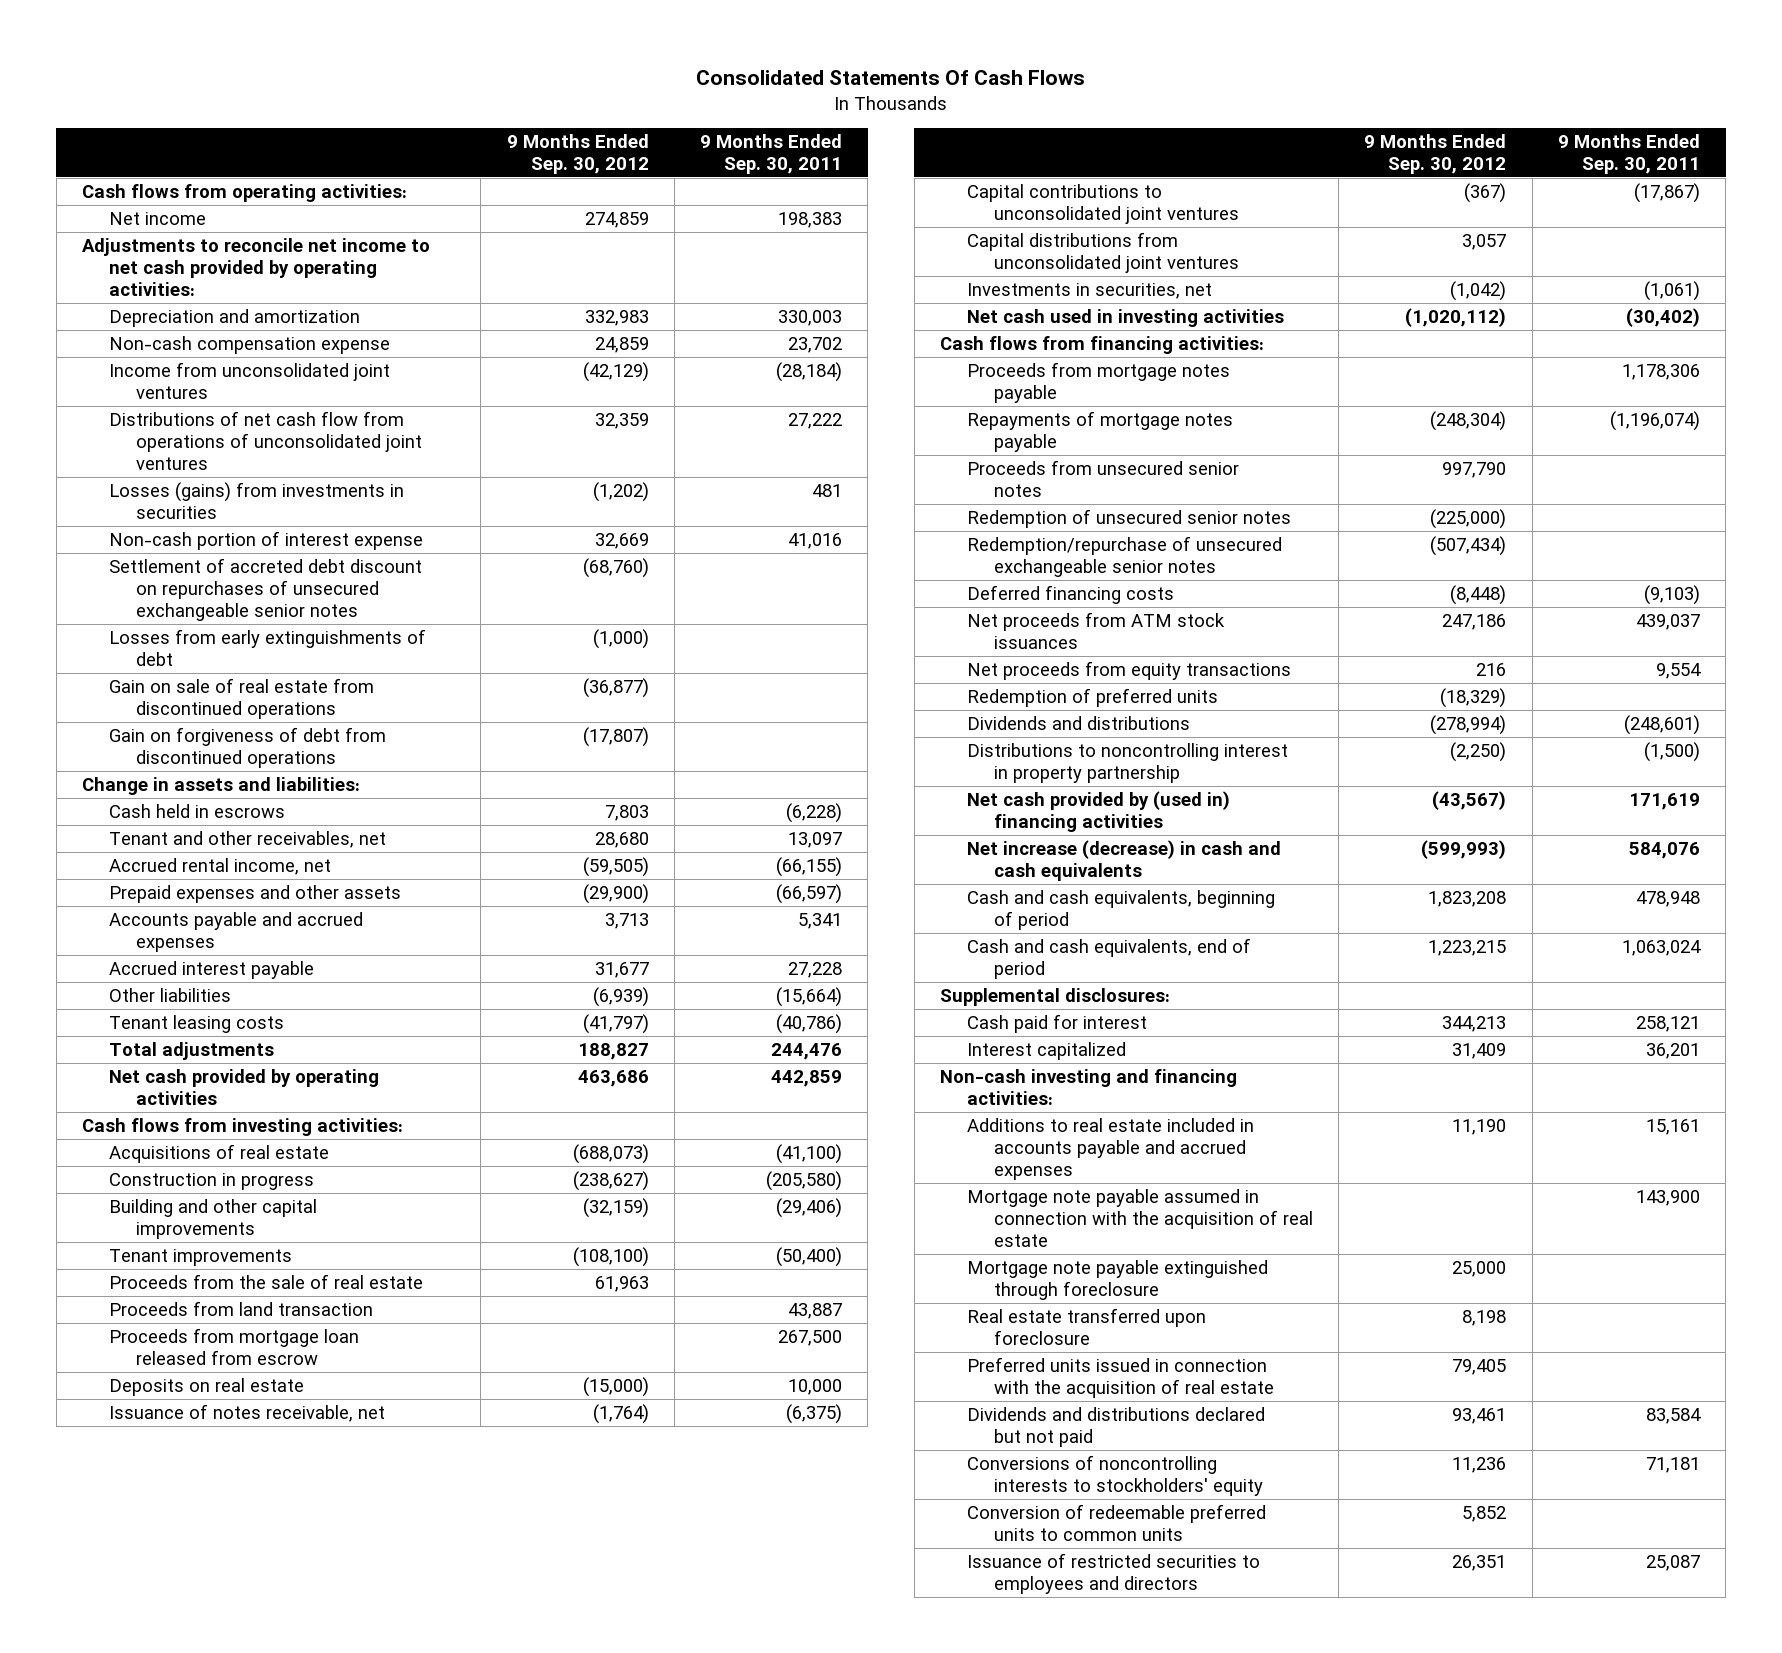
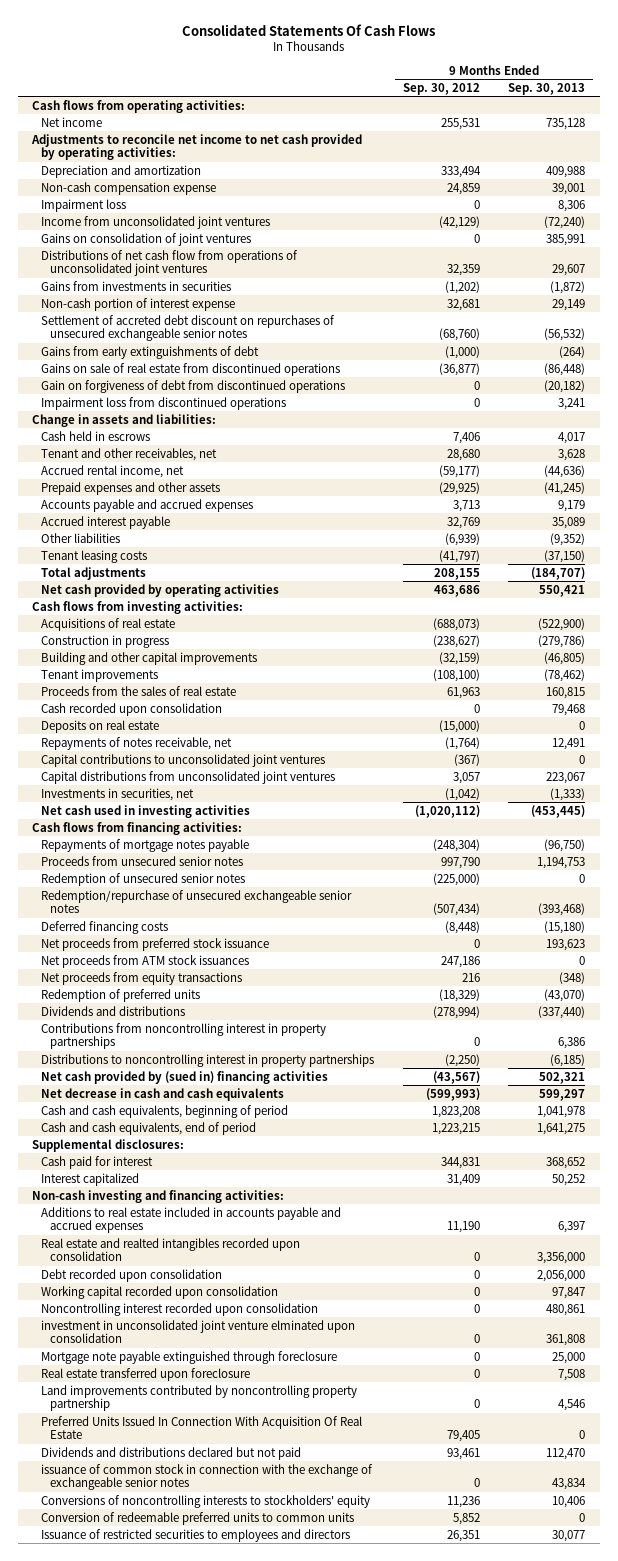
[700,134,843,175] 9 Months Ended Sep. 30, 2011 -> none
none -> [508,83,586,96] Sep. 30, 2013
[584,211,649,228] 274,859 -> [440,117,480,130] 255,531
[584,309,649,326] 332,983 -> [440,165,481,178] 333,494
none -> [40,198,126,212] Impairment loss
none -> [40,232,251,246] Gains on consolidation of joint ventures
[109,481,405,519] Losses (gains) from investments in securities -> [40,280,231,291] Gains from investments in securities
[594,532,649,549] 32,669 -> [446,298,480,311] 32,681
[109,628,427,666] Losses from early extinguishments of debt -> [40,345,259,359] Gains from early extinguishments of debt
[109,677,375,719] Gain on sale of real estate from discontinued operations -> [40,362,340,376] Gains on sale of real estate from discontinued operations
[582,726,649,747] (17,807) -> [473,380,480,390] 0
none -> [40,396,286,410] Impairment loss from discontinued operations
[604,804,649,821] 7,803 -> [452,431,480,444] 7,406
[582,856,649,877] (59,505) -> [438,464,480,478] (59,177)
[582,883,649,904] (29,900) -> [438,481,480,495] (29,925)
[594,961,649,978] 31,677 -> [446,516,480,529] 32,769
[577,1042,649,1060] 188,827 -> [433,567,480,580] 208,155
[109,1300,374,1316] Proceeds from land transaction -> none
[109,1327,360,1365] Proceeds from mortgage loan released from escrow -> none
[109,1273,424,1289] Proceeds from the sale of real estate -> [40,685,236,696] Proceeds from the sales of real estate
none -> [40,702,222,716] Cash recorded upon consolidation
[109,1403,386,1422] Issuance of notes receivable, net -> [40,736,232,750] Repayments of notes receivable, net
[966,361,1230,403] Proceeds from mortgage notes payable -> none
none -> [40,937,269,951] Net proceeds from preferred stock issuance
none -> [40,1022,326,1050] Contributions from noncontrolling interest in property partnerships
[966,742,1288,783] Distributions to noncontrolling interest in property partnership -> [40,1053,374,1067] Distributions to noncontrolling interest in property partnerships
[966,790,1230,832] Net cash provided by (used in) financing activities -> [40,1070,328,1084] Net cash provided by (sued in) financing activities
[966,839,1281,881] Net increase (decrease) in cash and cash equivalents -> [40,1087,284,1101] Net decrease in cash and cash equivalents
[1442,1015,1507,1032] 344,213 -> [440,1156,480,1169] 344,831
[966,1188,1313,1247] Mortgage note payable assumed in connection with the acquisition of real estate -> none
none -> [40,1237,300,1262] Real estate and realted intangibles recorded upon consolidation
none -> [40,1268,222,1282] Debt recorded upon consolidation
none -> [40,1285,278,1299] Working capital recorded upon consolidation
none -> [40,1302,318,1316] Noncontrolling interest recorded upon consolidation
none -> [40,1319,355,1344] investment in unconsolidated joint venture elminated upon consolidation
[1452,1260,1507,1277] 25,000 -> [473,1351,480,1361] 0
[1462,1309,1507,1326] 8,198 -> [473,1368,480,1378] 0
none -> [40,1384,357,1412] Land improvements contributed by noncontrolling property partnership
[966,1356,1274,1398] Preferred units issued in connection with the acquisition of real estate -> [40,1415,362,1440] Preferred Units Issued In Connection With Acquisition Of Real Estate
none -> [40,1463,373,1491] issuance of common stock in connection with the exchange of exchangeable senior notes

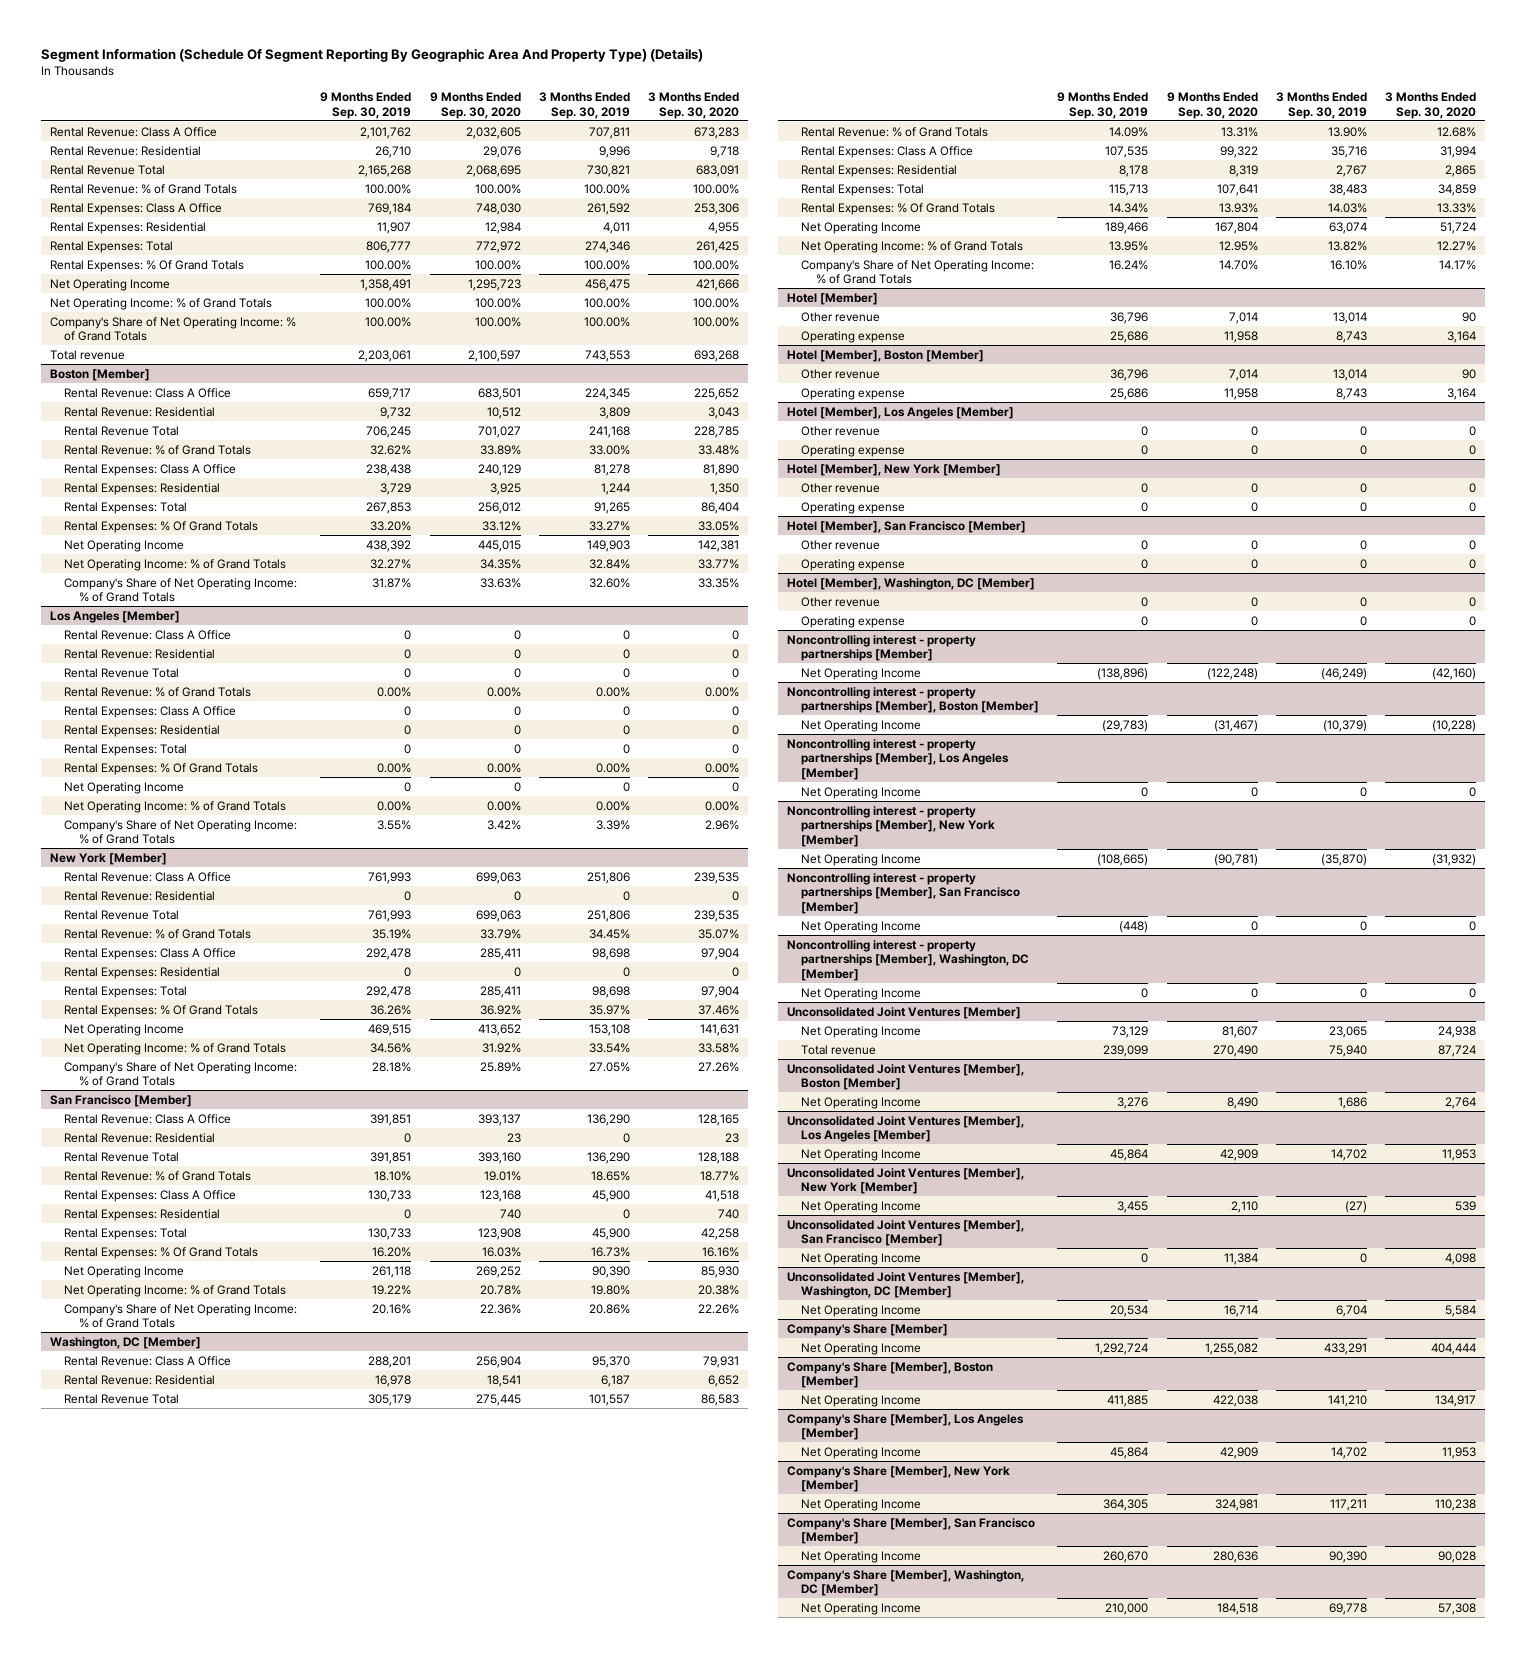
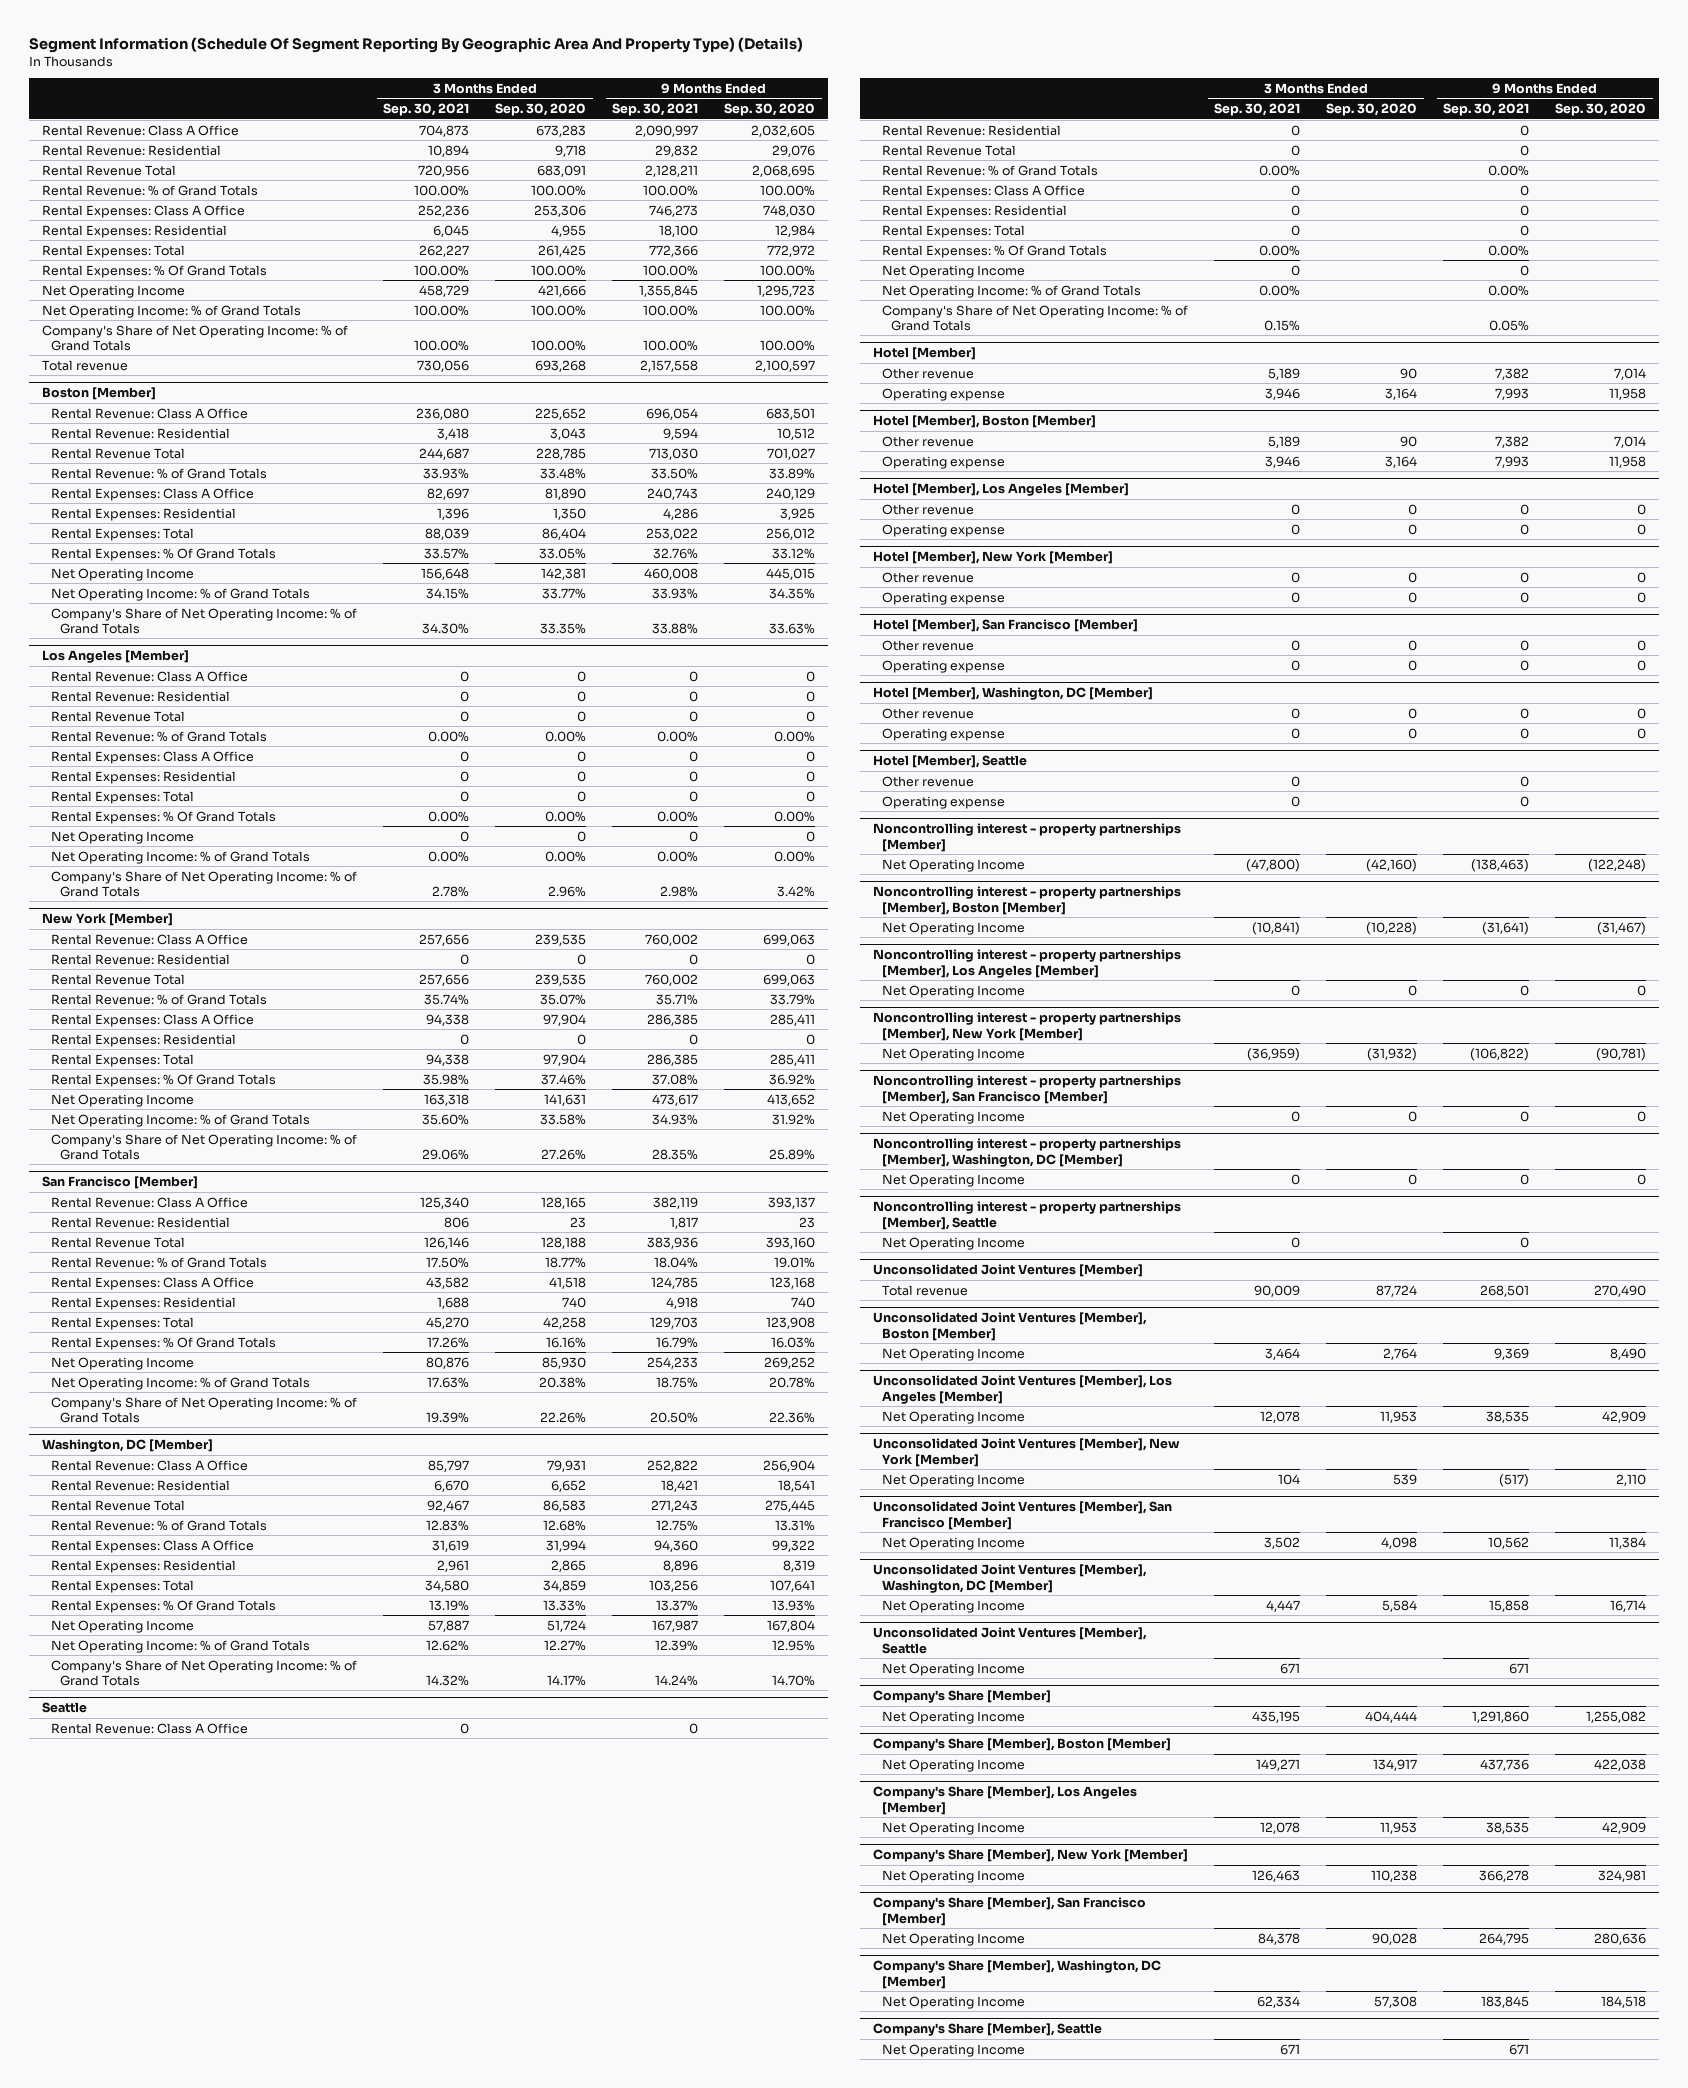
[320,91,412,119] 9 Months Ended Sep. 30, 2019 -> none
[538,91,630,119] 3 Months Ended Sep. 30, 2019 -> none
none -> [383,103,470,117] Sep. 30, 2021
none -> [612,103,699,117] Sep. 30, 2021
none -> [42,1702,88,1714] Seattle
none -> [51,1722,249,1734] Rental Revenue: Class A Office
none -> [882,124,1062,136] Rental Revenue: Residential
none -> [882,144,1017,156] Rental Revenue Total
none -> [882,164,1099,176] Rental Revenue: % of Grand Totals
none -> [882,184,1086,198] Rental Expenses: Class A Office
none -> [882,204,1068,218] Rental Expenses: Residential
none -> [882,224,1026,238] Rental Expenses: Total
none -> [882,244,1108,258] Rental Expenses: % Of Grand Totals
none -> [882,264,1026,278] Net Operating Income
none -> [882,284,1142,298] Net Operating Income: % of Grand Totals
none -> [882,304,1189,331] Company's Share of Net Operating Income: % of Grand Totals
none -> [873,755,1028,769] Hotel [Member], Seattle
none -> [882,775,975,787] Other revenue
none -> [882,795,1006,809] Operating expense
none -> [873,1201,1182,1230] Noncontrolling interest - property partnerships [Member], Seattle
none -> [882,1236,1026,1250] Net Operating Income
[801,1025,922,1038] Net Operating Income -> none
none -> [873,1627,1148,1654] Unconsolidated Joint Ventures [Member], Seattle
none -> [882,1662,1026,1676] Net Operating Income
none -> [873,2023,1103,2037] Company's Share [Member], Seattle
none -> [882,2043,1026,2057] Net Operating Income

